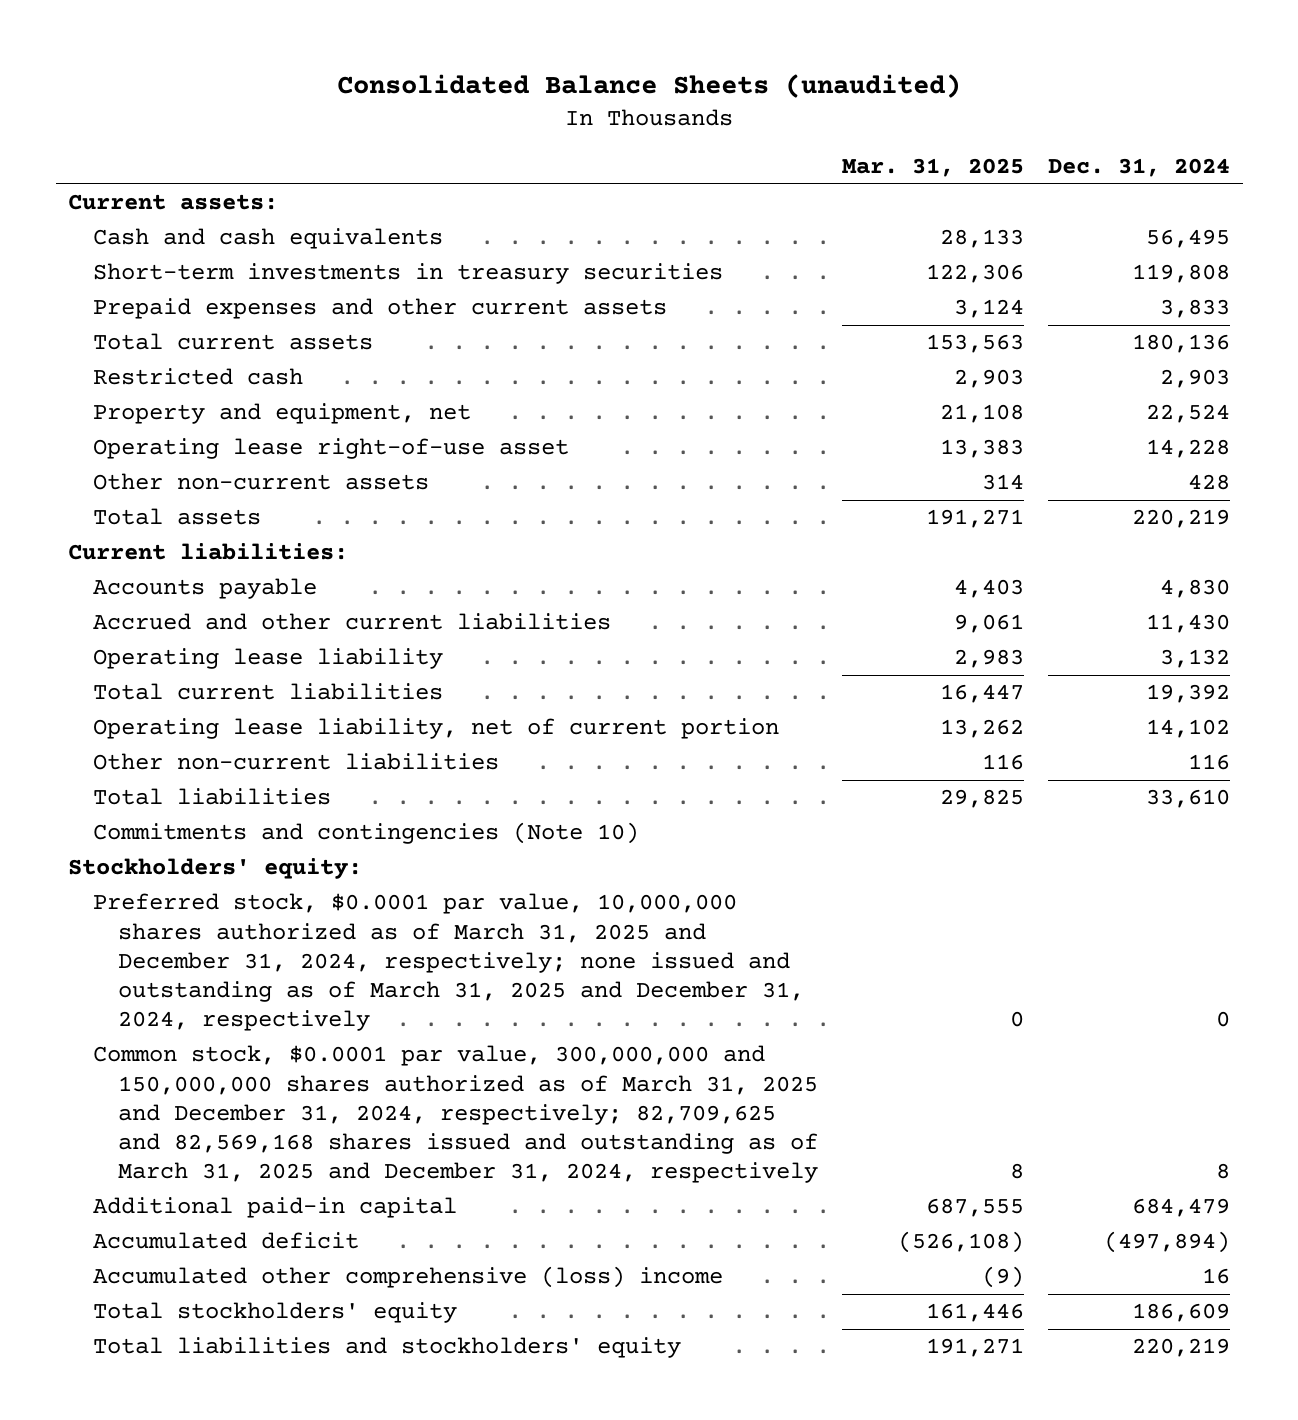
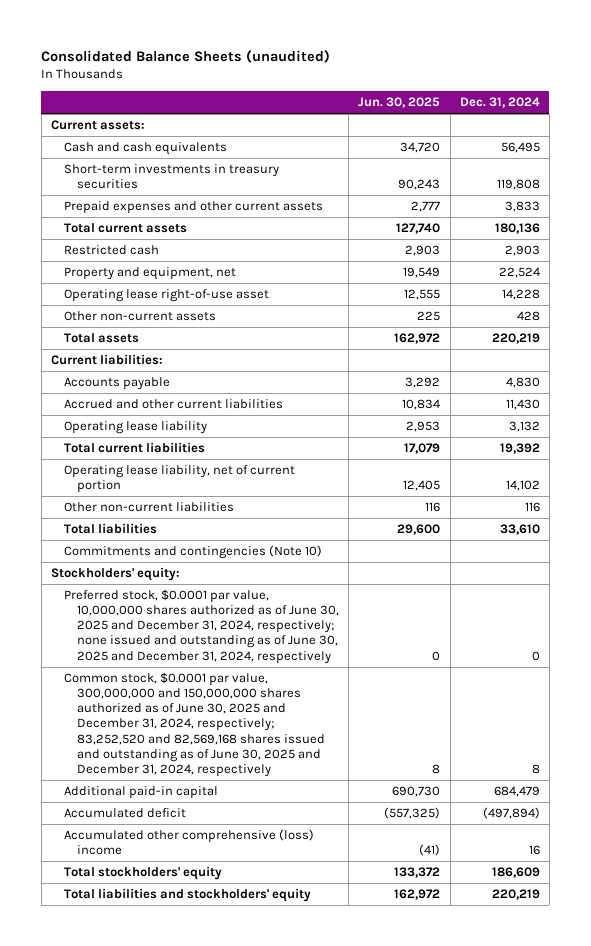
[842,158,1025,178] Mar. 31, 2025 -> none
none -> [358,97,441,109] Jun. 30, 2025
[93,893,805,1032] Preferred stock, $0.0001 par value, 10,000,000 shares authorized as of March 31, 2025 and December 31, 2024, respectively; none issued and outstanding as of March 31, 2025 and December 31, 2024, respectively -> [64,588,340,664] Preferred stock, $0.0001 par value, 10,000,000 shares authorized as of June 30, 2025 and December 31, 2024, respectively; none issued and outstanding as of June 30, 2025 and December 31, 2024, respectively
[93,1045,819,1184] Common stock, $0.0001 par value, 300,000,000 and 150,000,000 shares authorized as of March 31, 2025 and December 31, 2024, respectively; 82,709,625 and 82,569,168 shares issued and outstanding as of March 31, 2025 and December 31, 2024, respectively -> [64,671,326,778] Common stock, $0.0001 par value, 300,000,000 and 150,000,000 shares authorized as of June 30, 2025 and December 31, 2024, respectively; 83,252,520 and 82,569,168 shares issued and outstanding as of June 30, 2025 and December 31, 2024, respectively

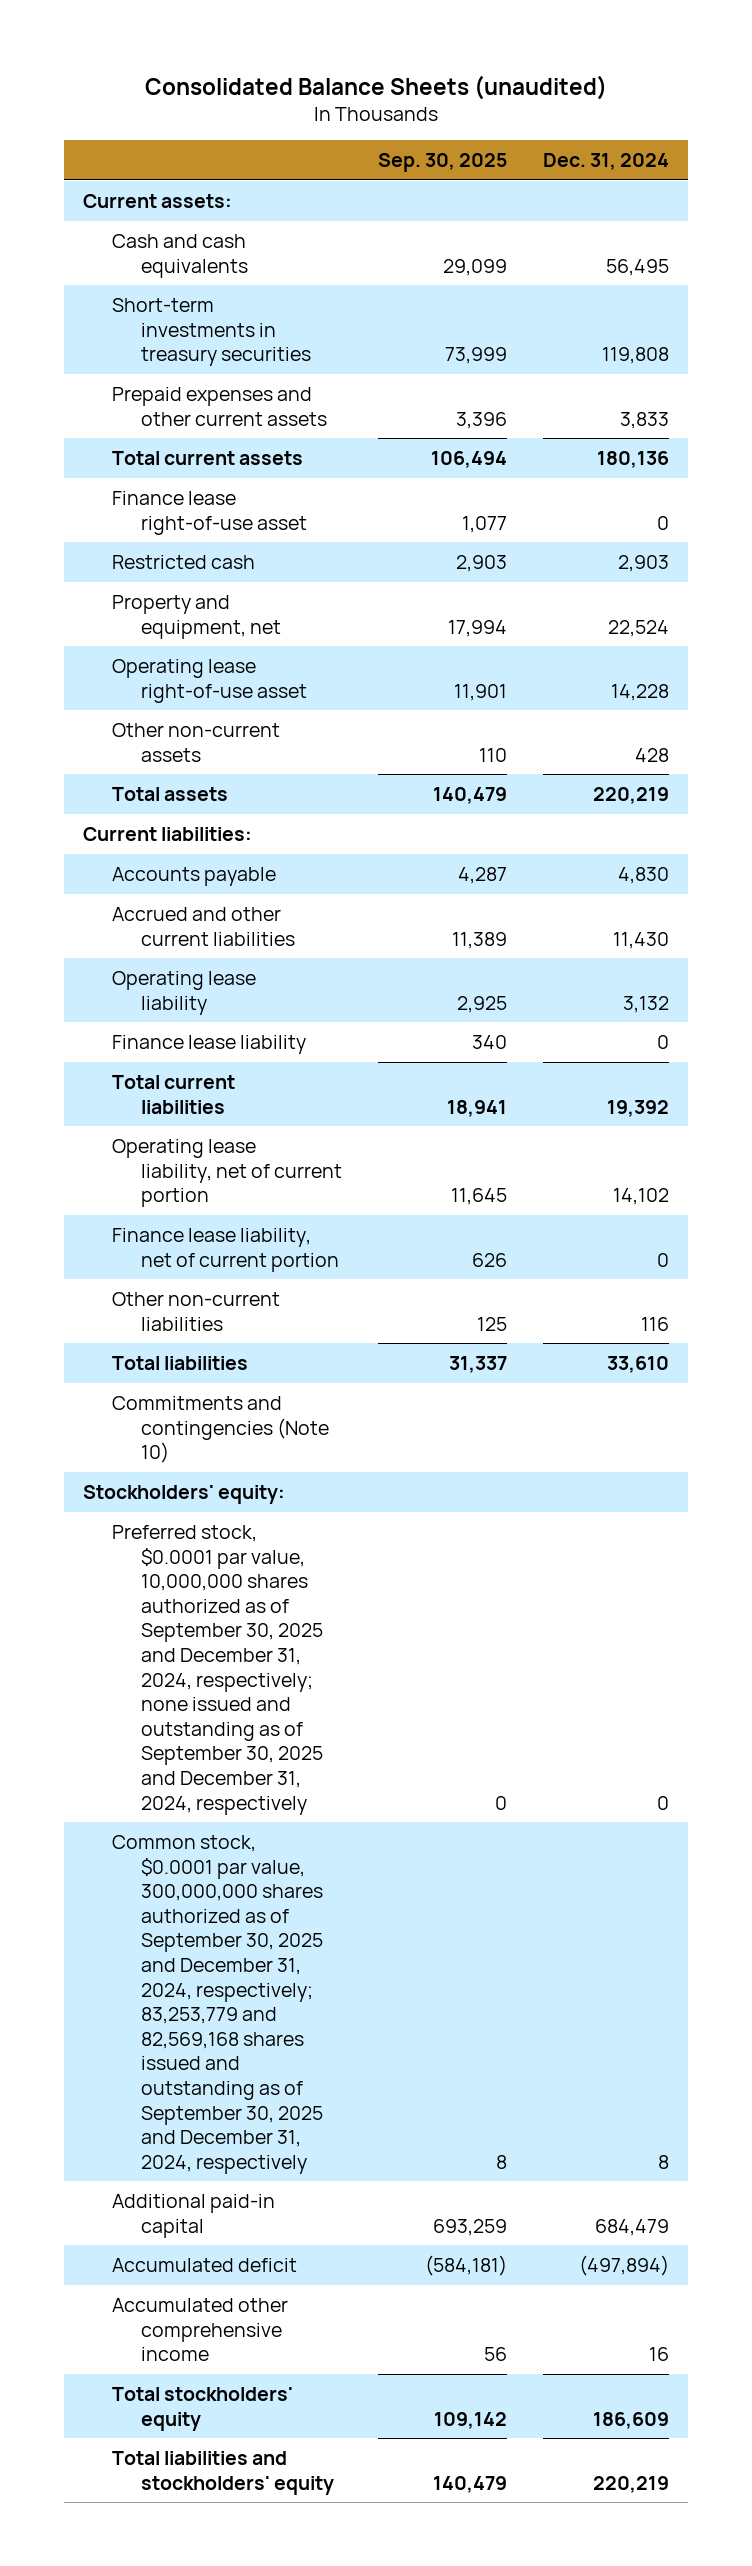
[358,97,441,109] Jun. 30, 2025 -> none
none -> [378,153,508,173] Sep. 30, 2025
none -> [111,490,308,535] Finance lease right-of-use asset
none -> [111,1034,306,1054] Finance lease liability
none -> [111,1227,340,1272] Finance lease liability, net of current portion
[64,588,340,664] Preferred stock, $0.0001 par value, 10,000,000 shares authorized as of June 30, 2025 and December 31, 2024, respectively; none issued and outstanding as of June 30, 2025 and December 31, 2024, respectively -> [111,1524,324,1815] Preferred stock, $0.0001 par value, 10,000,000 shares authorized as of September 30, 2025 and December 31, 2024, respectively; none issued and outstanding as of September 30, 2025 and December 31, 2024, respectively
[64,671,326,778] Common stock, $0.0001 par value, 300,000,000 and 150,000,000 shares authorized as of June 30, 2025 and December 31, 2024, respectively; 83,252,520 and 82,569,168 shares issued and outstanding as of June 30, 2025 and December 31, 2024, respectively -> [111,1834,324,2174] Common stock, $0.0001 par value, 300,000,000 shares authorized as of September 30, 2025 and December 31, 2024, respectively; 83,253,779 and 82,569,168 shares issued and outstanding as of September 30, 2025 and December 31, 2024, respectively
[64,828,315,856] Accumulated other comprehensive (loss) income -> [111,2297,288,2362] Accumulated other comprehensive income

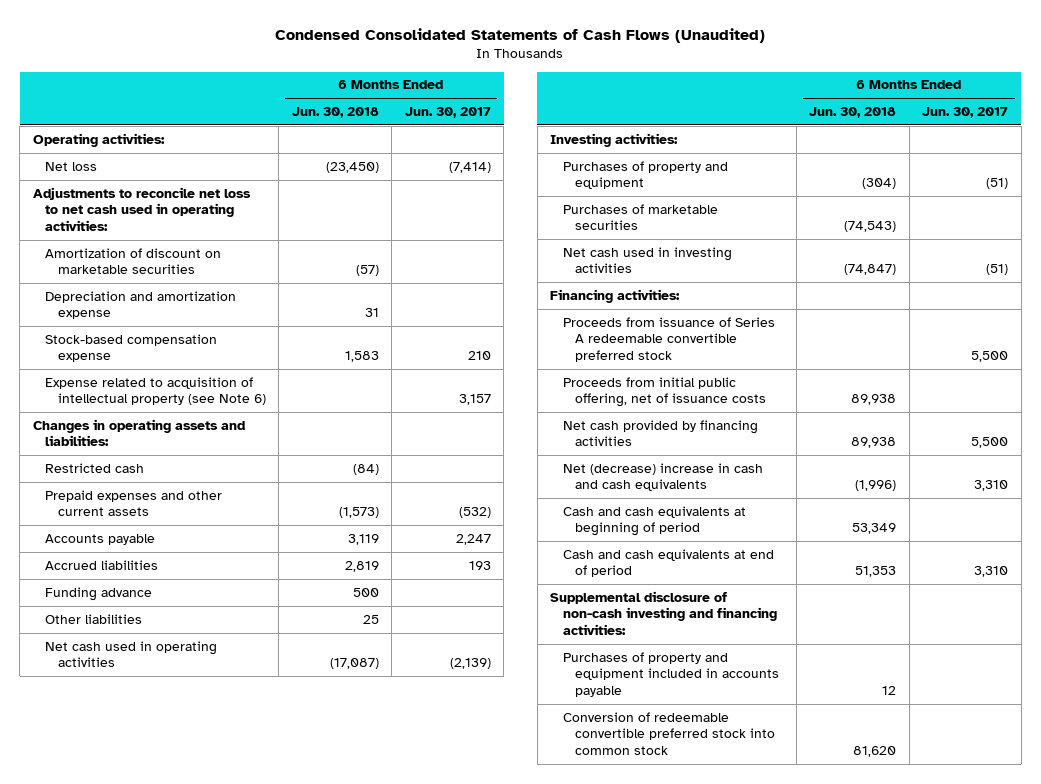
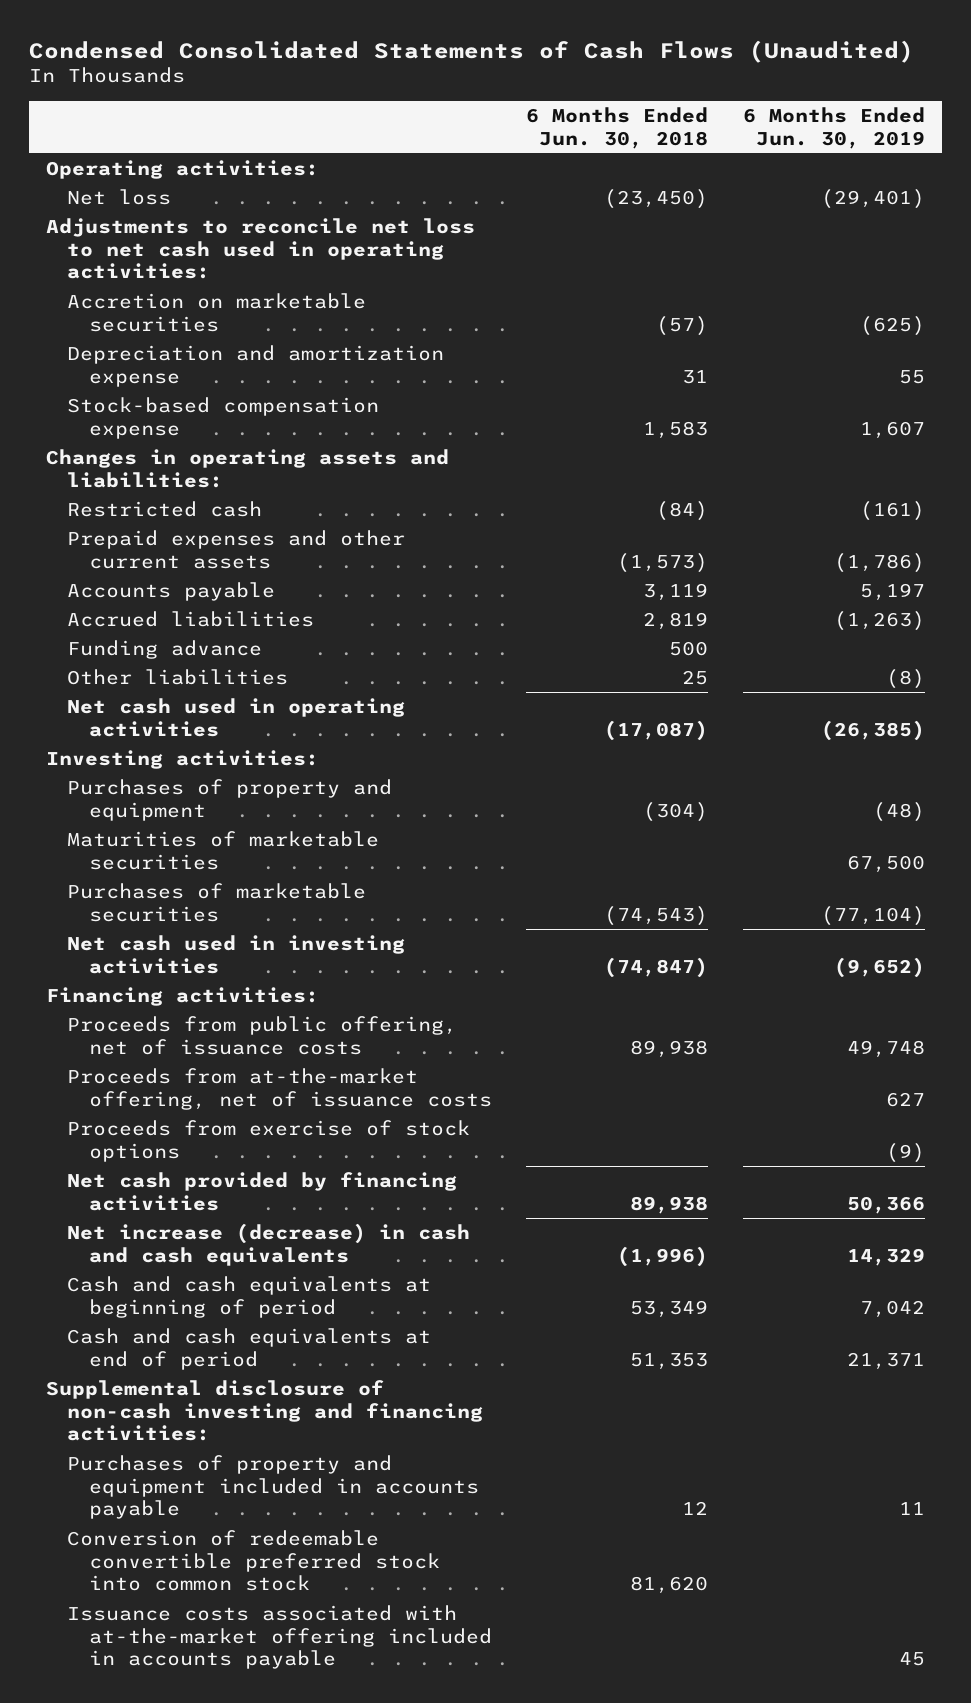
[404,106,491,118] Jun. 30, 2017 -> none
none -> [742,107,925,149] 6 Months Ended Jun. 30, 2019
[45,247,222,275] Amortization of discount on marketable securities -> [67,293,367,332] Accretion on marketable securities
[45,376,266,406] Expense related to acquisition of intellectual property (see Note 6) -> none
none -> [67,831,380,870] Maturities of marketable securities
[562,316,775,362] Proceeds from issuance of Series A redeemable convertible preferred stock -> none
[562,376,766,408] Proceeds from initial public offering, net of issuance costs -> [67,1016,458,1055] Proceeds from public offering, net of issuance costs
none -> [67,1068,492,1110] Proceeds from at-the-market offering, net of issuance costs
none -> [67,1120,471,1162] Proceeds from exercise of stock options
[562,462,763,492] Net (decrease) increase in cash and cash equivalents -> [67,1223,471,1266] Net increase (decrease) in cash and cash equivalents
none -> [67,1605,492,1670] Issuance costs associated with at-the-market offering included in accounts payable

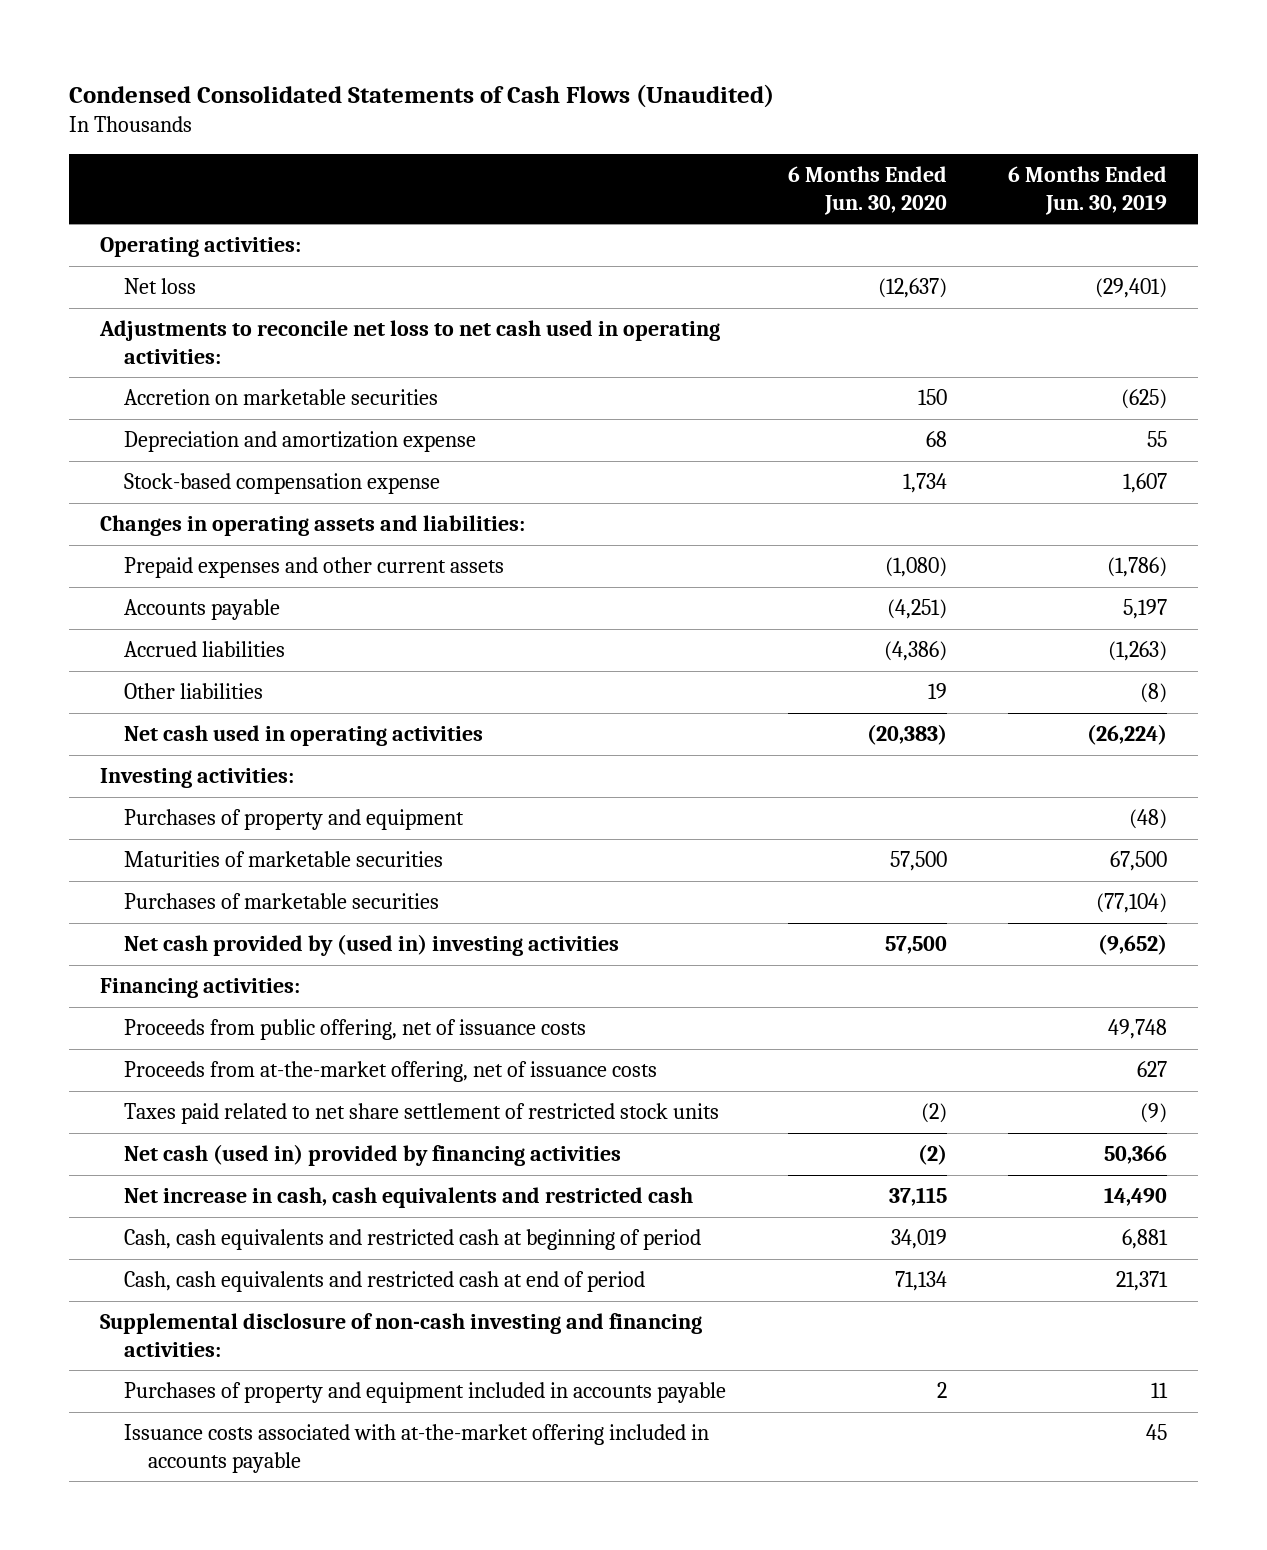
[526,107,709,149] 6 Months Ended Jun. 30, 2018 -> none
none -> [787,166,947,215] 6 Months Ended Jun. 30, 2020
[67,501,263,518] Restricted cash -> none
[67,640,263,660] Funding advance -> none
[820,719,925,741] (26,385) -> [1087,724,1168,746] (26,224)
[67,935,406,974] Net cash used in investing activities -> [124,934,620,957] Net cash provided by (used in) investing activities
[67,1120,471,1162] Proceeds from exercise of stock options -> none
none -> [124,1103,720,1125] Taxes paid related to net share settlement of restricted stock units
[67,1172,458,1211] Net cash provided by financing activities -> [124,1144,622,1167] Net cash (used in) provided by financing activities
[67,1223,471,1266] Net increase (decrease) in cash and cash equivalents -> [124,1187,694,1209] Net increase in cash, cash equivalents and restricted cash
[846,1247,925,1266] 14,329 -> [1104,1187,1168,1207] 14,490
[67,1276,432,1318] Cash and cash equivalents at beginning of period -> [124,1229,702,1251] Cash, cash equivalents and restricted cash at beginning of period
[859,1299,925,1318] 7,042 -> [1122,1229,1169,1250] 6,881
[67,1328,432,1370] Cash and cash equivalents at end of period -> [124,1271,646,1293] Cash, cash equivalents and restricted cash at end of period
[67,1530,440,1592] Conversion of redeemable convertible preferred stock into common stock -> none

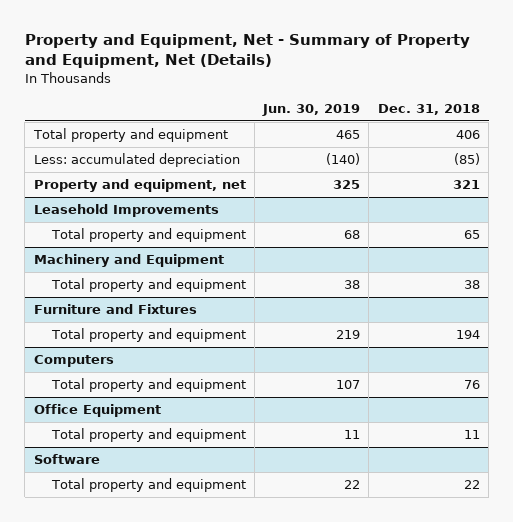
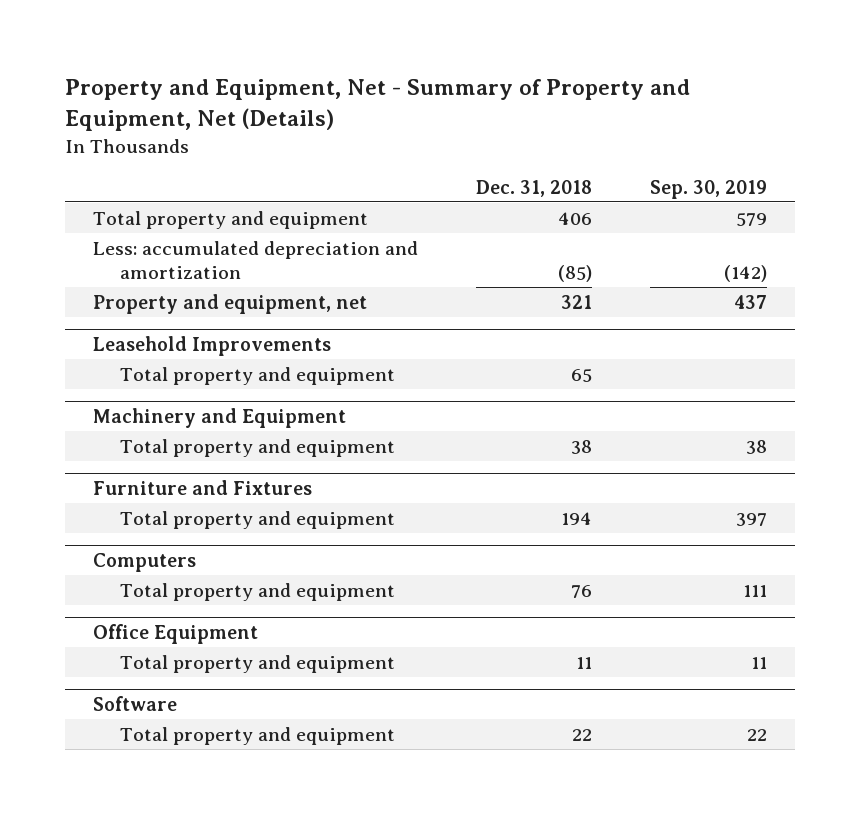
[262,104,361,117] Jun. 30, 2019 -> none
none -> [649,179,767,199] Sep. 30, 2019
[33,153,240,168] Less: accumulated depreciation -> [93,240,419,279] Less: accumulated depreciation and amortization

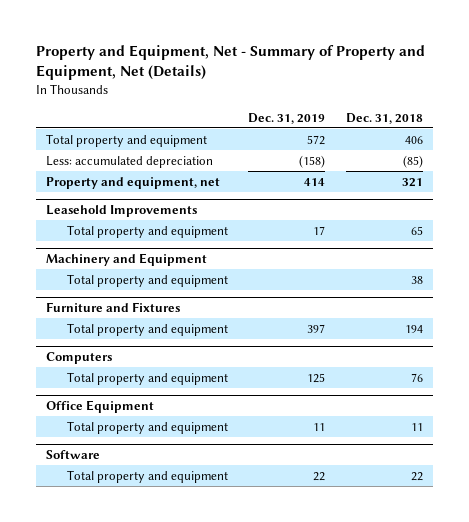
[649,179,767,199] Sep. 30, 2019 -> none
none -> [248,112,326,124] Dec. 31, 2019
[93,240,419,279] Less: accumulated depreciation and amortization -> [45,155,213,168] Less: accumulated depreciation

